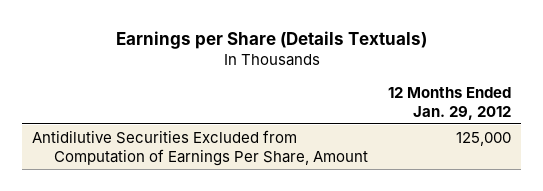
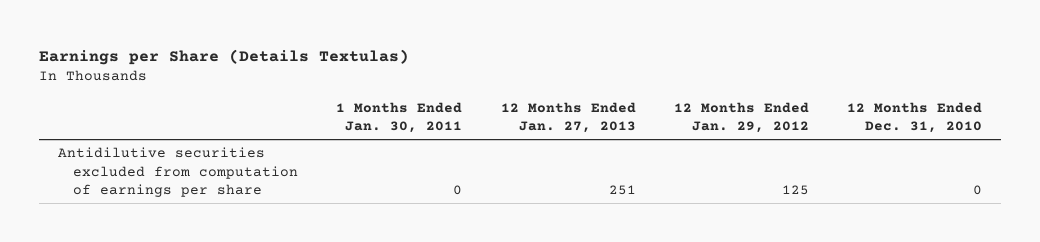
[115,30,427,49] Earnings per Share (Details Textuals) -> [38,48,409,65] Earnings per Share (Details Textulas)
none -> [336,101,463,134] 1 Months Ended Jan. 30, 2011
none -> [500,101,636,134] 12 Months Ended Jan. 27, 2013
none -> [847,101,983,134] 12 Months Ended Dec. 31, 2010
[31,129,368,166] Antidilutive Securities Excluded from Computation of Earnings Per Share, Amount -> [57,147,299,197] Antidilutive securities excluded from computation of earnings per share
[456,131,512,146] 125,000 -> [782,184,810,195] 125

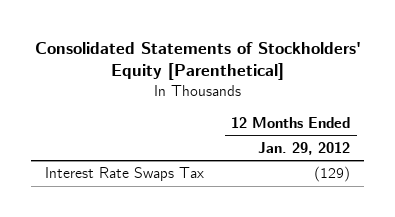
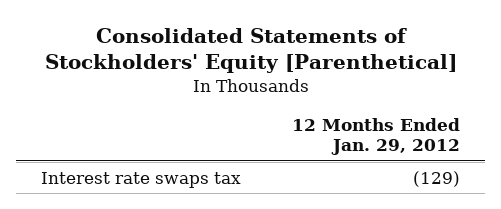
[44,167,204,182] Interest Rate Swaps Tax -> [41,171,242,188] Interest rate swaps tax

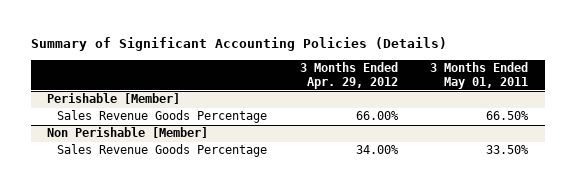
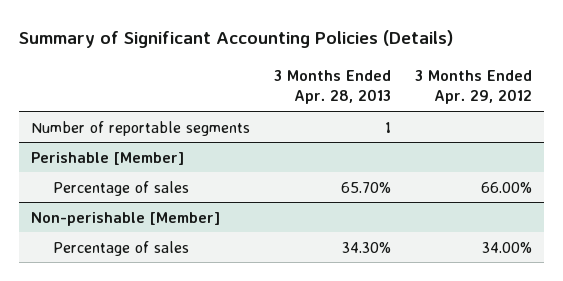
[430,62,529,89] 3 Months Ended May 01, 2011 -> none
none -> [274,69,392,105] 3 Months Ended Apr. 28, 2013
none -> [31,120,251,136] Number of reportable segments
[56,110,267,124] Sales Revenue Goods Percentage -> [53,180,190,196] Percentage of sales
[47,127,209,139] Non Perishable [Member] -> [31,211,221,226] Non-perishable [Member]
[56,144,267,158] Sales Revenue Goods Percentage -> [53,240,190,256] Percentage of sales

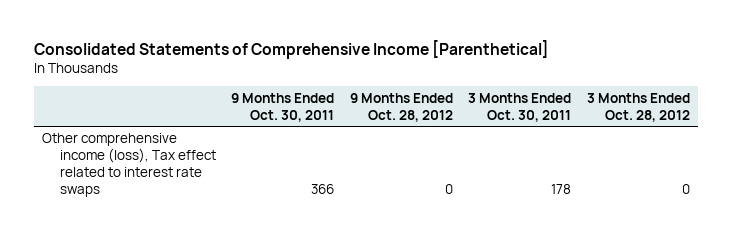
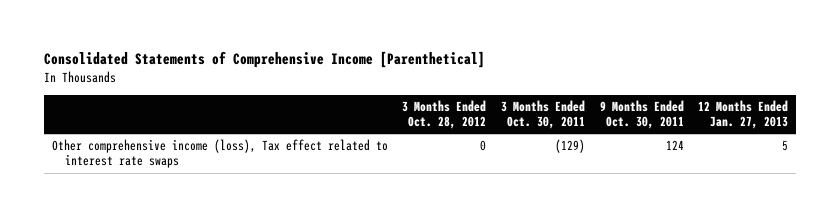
[349,92,453,122] 9 Months Ended Oct. 28, 2012 -> none
none -> [698,100,789,130] 12 Months Ended Jan. 27, 2013
[311,183,335,194] 366 -> [665,140,684,151] 124
[551,183,572,194] 178 -> [555,139,586,154] (129)

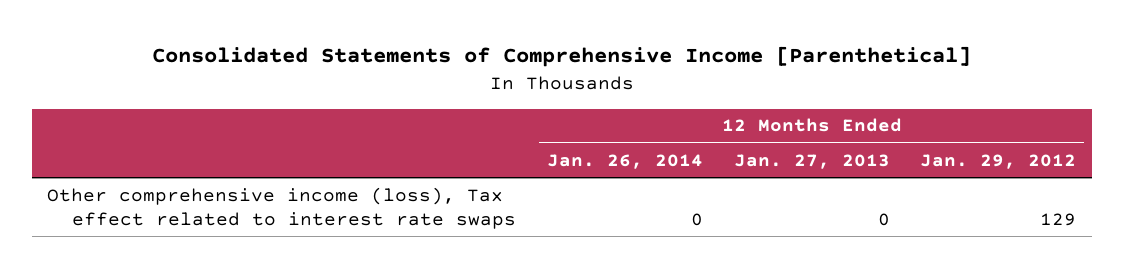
[402,100,487,130] 3 Months Ended Oct. 28, 2012 -> none
[501,100,586,130] 3 Months Ended Oct. 30, 2011 -> none
[599,100,684,130] 9 Months Ended Oct. 30, 2011 -> none
none -> [547,153,704,169] Jan. 26, 2014
none -> [920,153,1077,169] Jan. 29, 2012
[782,140,789,152] 5 -> [877,213,890,227] 0

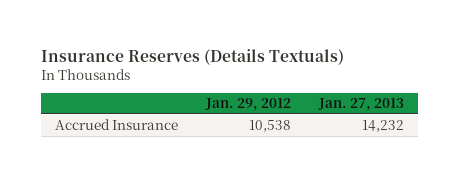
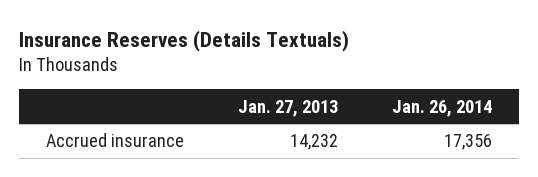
[204,98,291,112] Jan. 29, 2012 -> none
none -> [391,99,492,117] Jan. 26, 2014
[54,119,178,131] Accrued Insurance -> [45,133,184,148] Accrued insurance

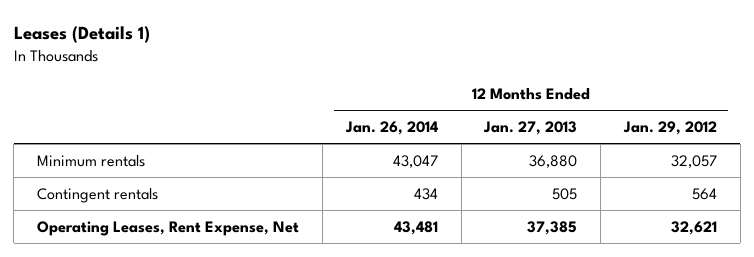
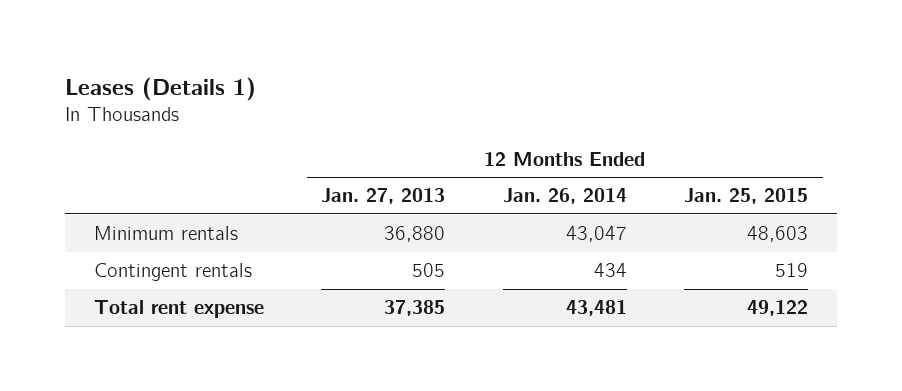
[622,121,717,136] Jan. 29, 2012 -> none
none -> [684,188,809,205] Jan. 25, 2015
[37,220,300,236] Operating Leases, Rent Expense, Net -> [93,299,264,318] Total rent expense

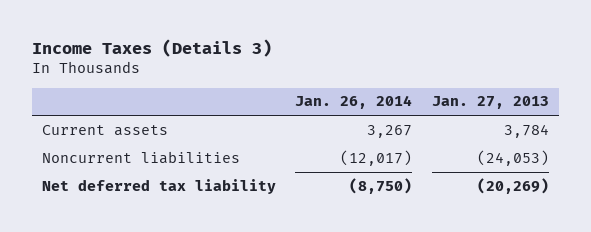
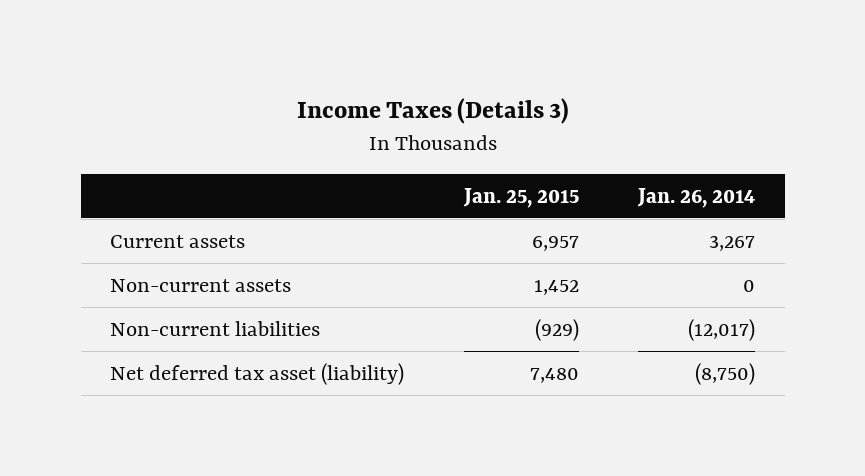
[432,96,550,110] Jan. 27, 2013 -> none
none -> [462,187,579,208] Jan. 25, 2015
none -> [110,278,292,292] Non-current assets
[41,150,240,164] Noncurrent liabilities -> [110,320,321,336] Non-current liabilities
[41,178,276,194] Net deferred tax liability -> [110,362,405,385] Net deferred tax asset (liability)

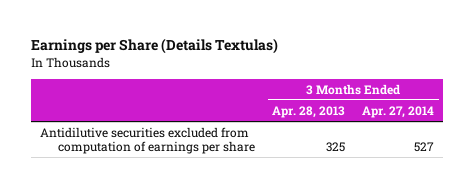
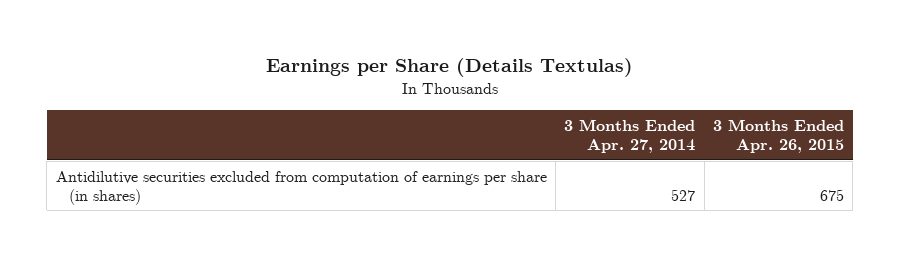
[272,105,346,118] Apr. 28, 2013 -> none
none -> [713,118,845,154] 3 Months Ended Apr. 26, 2015
[39,126,256,155] Antidilutive securities excluded from computation of earnings per share -> [55,170,547,206] Antidilutive securities excluded from computation of earnings per share (in shares)

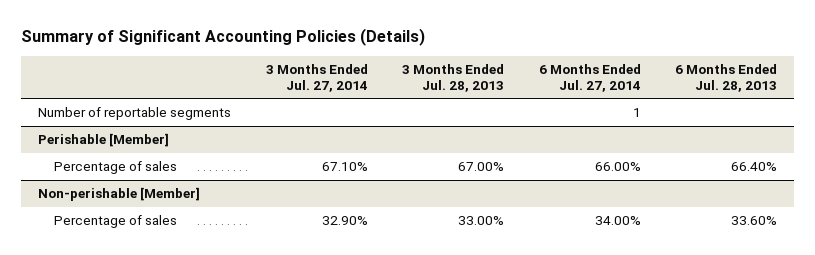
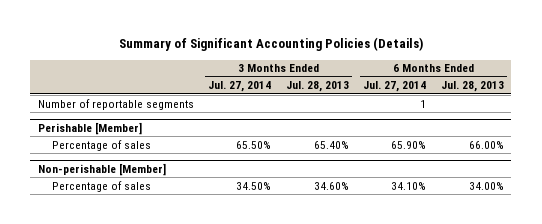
[321,162,368,172] 67.10% -> [236,140,272,149] 65.50%
[458,162,505,172] 67.00% -> [313,140,349,149] 65.40%
[594,162,641,172] 66.00% -> [391,140,427,149] 65.90%
[731,162,778,172] 66.40% -> [468,140,504,149] 66.00%
[321,216,368,226] 32.90% -> [236,181,272,190] 34.50%
[458,216,505,226] 33.00% -> [313,181,349,190] 34.60%
[594,216,641,226] 34.00% -> [391,181,427,190] 34.10%
[731,216,778,226] 33.60% -> [468,181,504,190] 34.00%

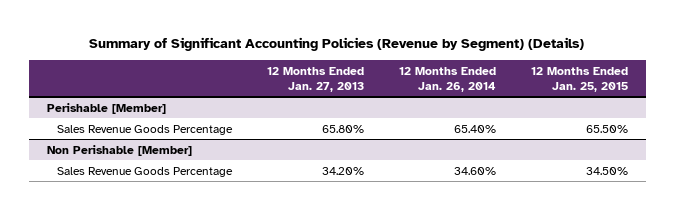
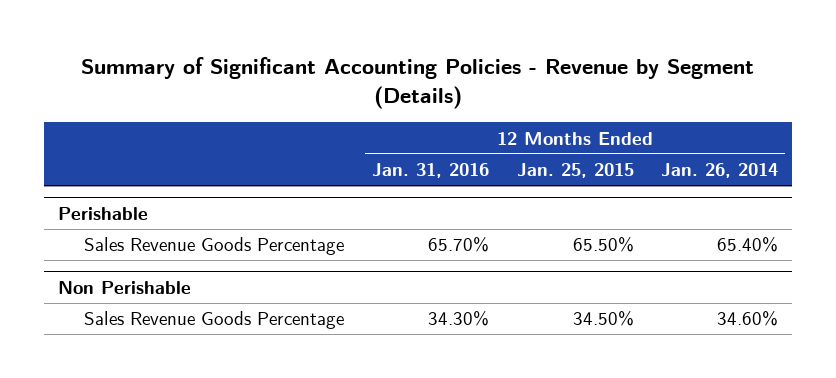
[89,36,585,51] Summary of Significant Accounting Policies (Revenue by Segment) (Details) -> [81,56,755,110] Summary of Significant Accounting Policies - Revenue by Segment (Details)
[267,66,365,92] 12 Months Ended Jan. 27, 2013 -> none
none -> [371,163,489,179] Jan. 31, 2016
[46,102,166,114] Perishable [Member] -> [57,207,148,221] Perishable
[46,144,192,156] Non Perishable [Member] -> [57,281,191,295] Non Perishable

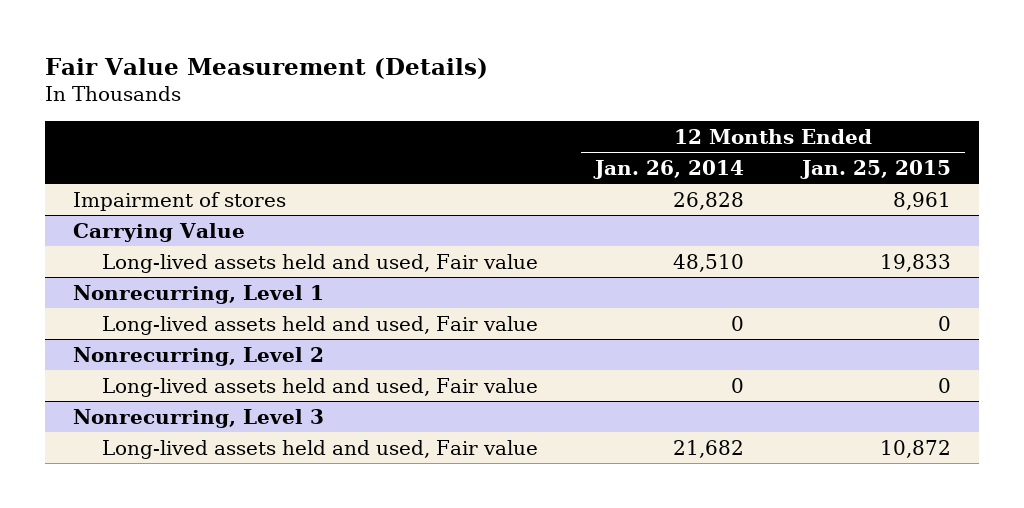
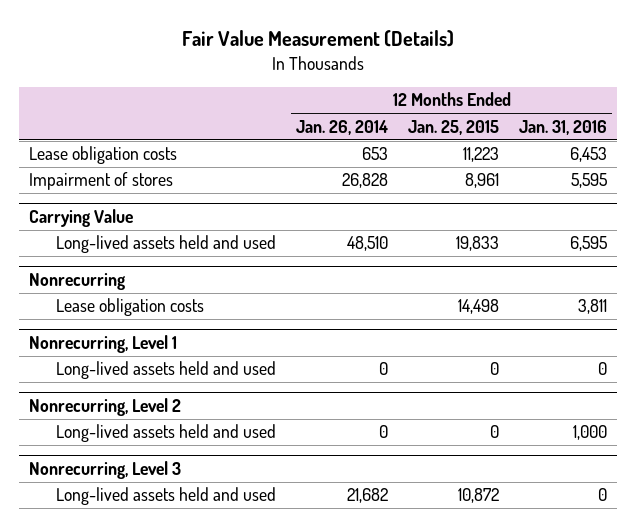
none -> [519,119,608,135] Jan. 31, 2016
none -> [29,146,178,165] Lease obligation costs
[101,253,538,273] Long-lived assets held and used, Fair value -> [55,235,276,254] Long-lived assets held and used
none -> [29,273,126,291] Nonrecurring
none -> [55,298,204,317] Lease obligation costs
[101,315,538,335] Long-lived assets held and used, Fair value -> [55,361,276,380] Long-lived assets held and used
[101,377,538,397] Long-lived assets held and used, Fair value -> [55,424,276,443] Long-lived assets held and used
[101,439,538,459] Long-lived assets held and used, Fair value -> [55,487,276,506] Long-lived assets held and used

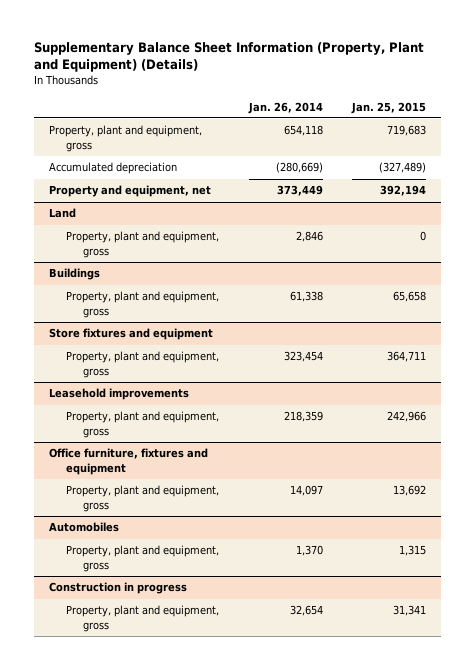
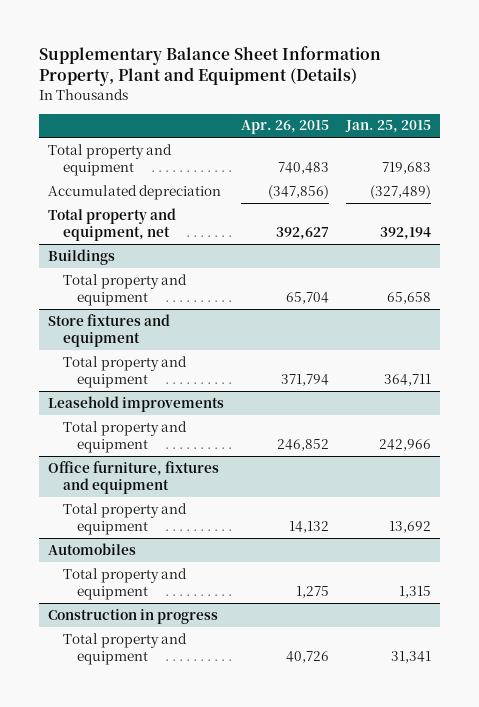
[34,41,425,72] Supplementary Balance Sheet Information (Property, Plant and Equipment) (Details) -> [39,46,382,87] Supplementary Balance Sheet Information Property, Plant and Equipment (Details)
[247,101,323,114] Jan. 26, 2014 -> none
none -> [240,120,329,135] Apr. 26, 2015
[49,125,203,152] Property, plant and equipment, gross -> [47,143,172,176] Total property and equipment
[49,208,77,219] Land -> none
[66,231,220,258] Property, plant and equipment, gross -> none
[49,185,212,198] Property and equipment, net -> [47,207,176,241] Total property and equipment, net
[66,291,220,318] Property, plant and equipment, gross -> [62,273,187,306] Total property and equipment
[66,351,220,378] Property, plant and equipment, gross -> [62,355,187,388] Total property and equipment
[66,411,220,438] Property, plant and equipment, gross -> [62,420,187,453] Total property and equipment
[66,485,220,512] Property, plant and equipment, gross -> [62,502,187,535] Total property and equipment
[66,545,220,572] Property, plant and equipment, gross -> [62,567,187,600] Total property and equipment
[66,605,220,632] Property, plant and equipment, gross -> [62,632,187,665] Total property and equipment

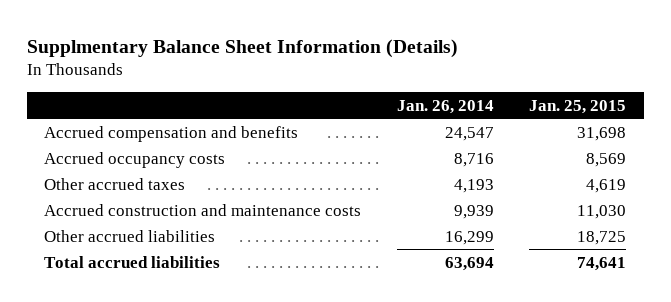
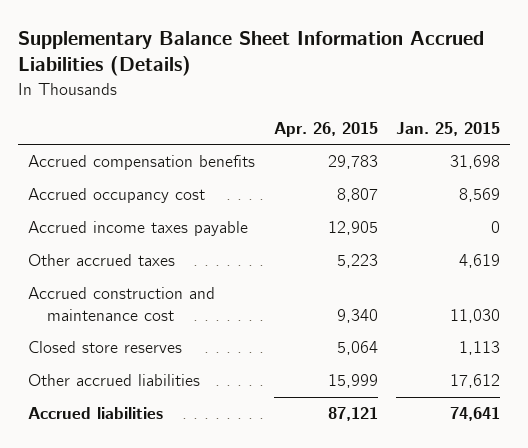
[26,38,458,58] Supplmentary Balance Sheet Information (Details) -> [18,30,485,77] Supplementary Balance Sheet Information Accrued Liabilities (Details)
[396,99,494,114] Jan. 26, 2014 -> none
none -> [273,121,378,137] Apr. 26, 2015
[44,125,299,142] Accrued compensation and benefits -> [27,155,255,171] Accrued compensation benefits
[44,151,226,168] Accrued occupancy costs -> [27,188,205,204] Accrued occupancy cost
none -> [27,221,248,237] Accrued income taxes payable
[44,203,362,216] Accrued construction and maintenance costs -> [27,287,215,322] Accrued construction and maintenance cost
none -> [27,341,182,354] Closed store reserves
[577,230,627,245] 18,725 -> [450,374,501,389] 17,612
[44,255,221,268] Total accrued liabilities -> [27,407,163,420] Accrued liabilities

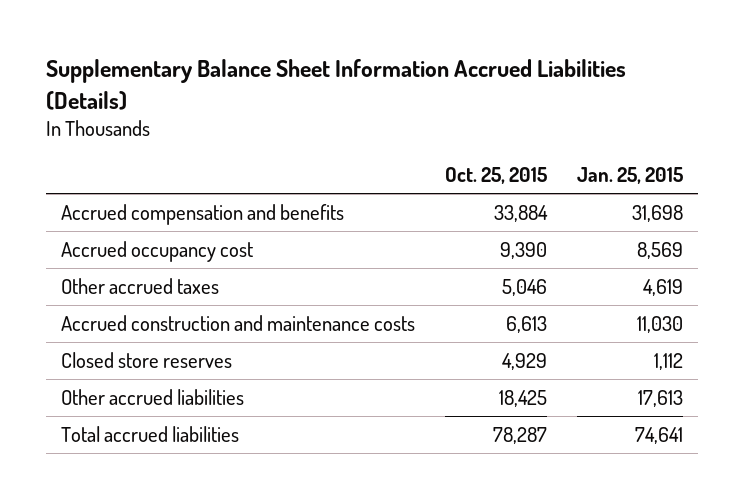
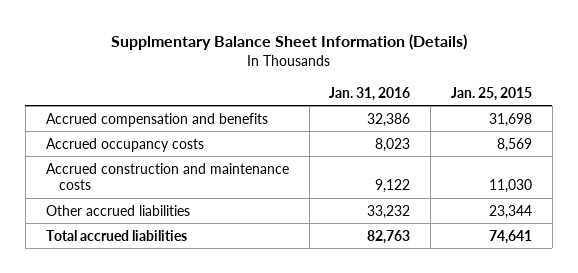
[45,59,626,110] Supplementary Balance Sheet Information Accrued Liabilities (Details) -> [110,34,467,51] Supplmentary Balance Sheet Information (Details)
[444,167,547,185] Oct. 25, 2015 -> none
none -> [329,86,411,101] Jan. 31, 2016
[60,277,219,294] Other accrued taxes -> none
[60,240,253,262] Accrued occupancy cost -> [45,137,204,152] Accrued occupancy costs
[60,351,232,368] Closed store reserves -> none
[638,389,684,407] 17,613 -> [488,204,532,219] 23,344

